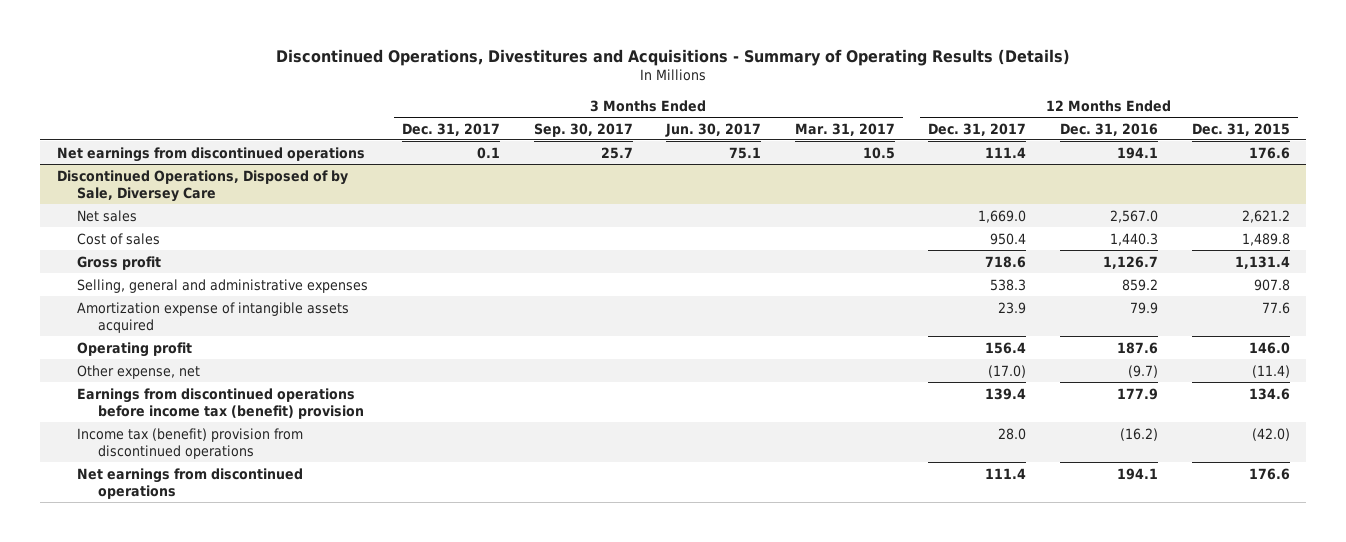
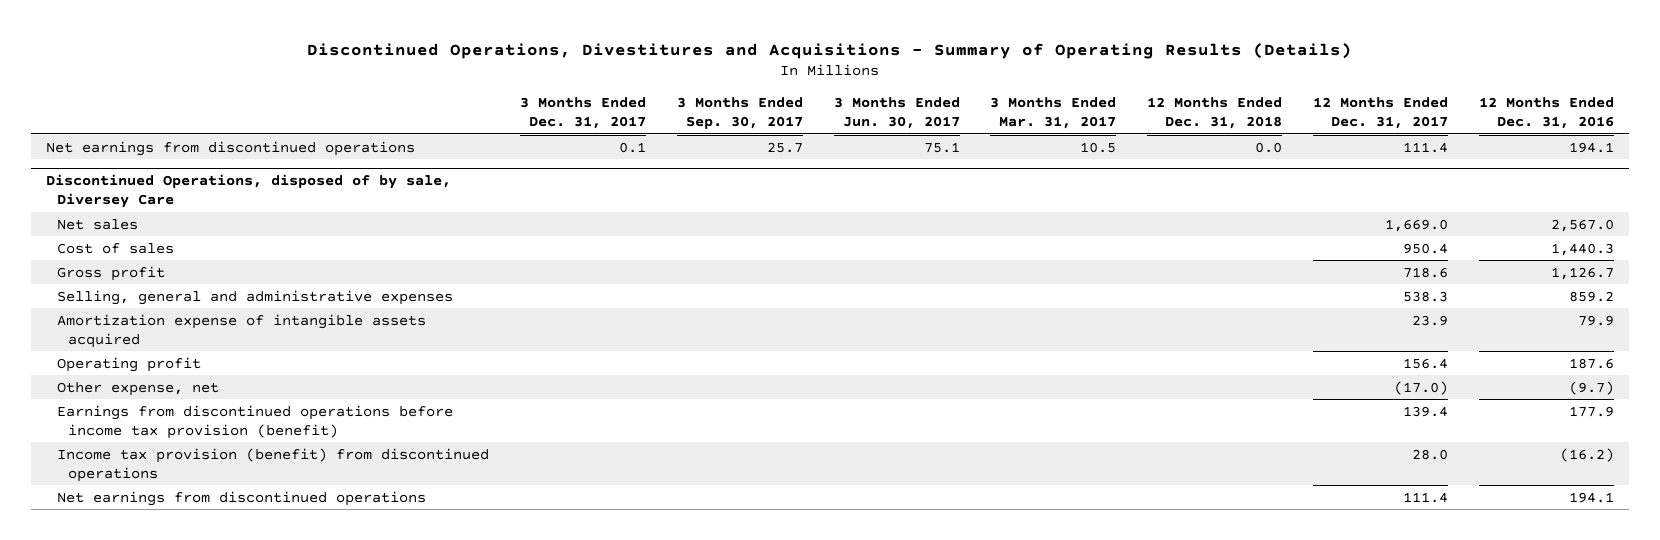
[1191,122,1290,136] Dec. 31, 2015 -> none
none -> [1147,97,1283,130] 12 Months Ended Dec. 31, 2018
[56,169,348,203] Discontinued Operations, Disposed of by Sale, Diversey Care -> [46,174,452,209] Discontinued Operations, disposed of by sale, Diversey Care
[77,387,364,420] Earnings from discontinued operations before income tax (benefit) provision -> [57,404,454,439] Earnings from discontinued operations before income tax provision (benefit)
[77,427,304,460] Income tax (benefit) provision from discontinued operations -> [57,447,490,482] Income tax provision (benefit) from discontinued operations

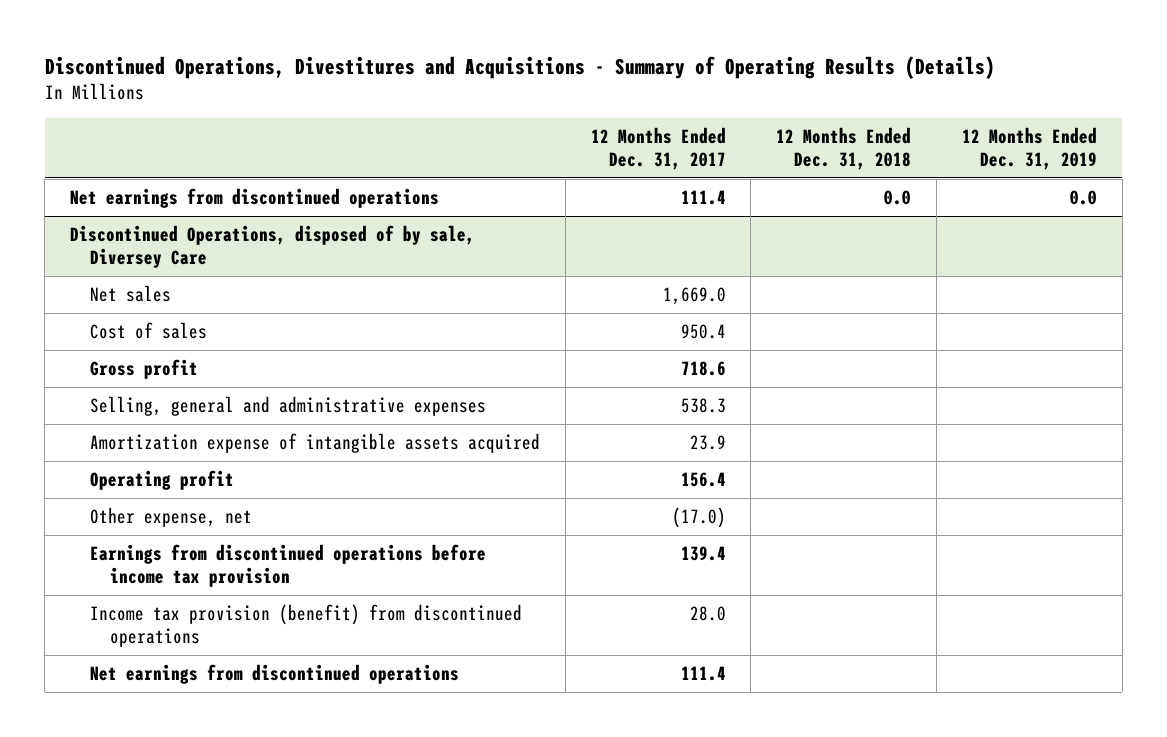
[520,97,647,130] 3 Months Ended Dec. 31, 2017 -> none
[676,97,803,130] 3 Months Ended Sep. 30, 2017 -> none
[833,97,960,130] 3 Months Ended Jun. 30, 2017 -> none
[990,97,1117,130] 3 Months Ended Mar. 31, 2017 -> none
[1478,97,1614,130] 12 Months Ended Dec. 31, 2016 -> none
none -> [962,127,1098,170] 12 Months Ended Dec. 31, 2019
[57,404,454,439] Earnings from discontinued operations before income tax provision (benefit) -> [89,544,486,587] Earnings from discontinued operations before income tax provision

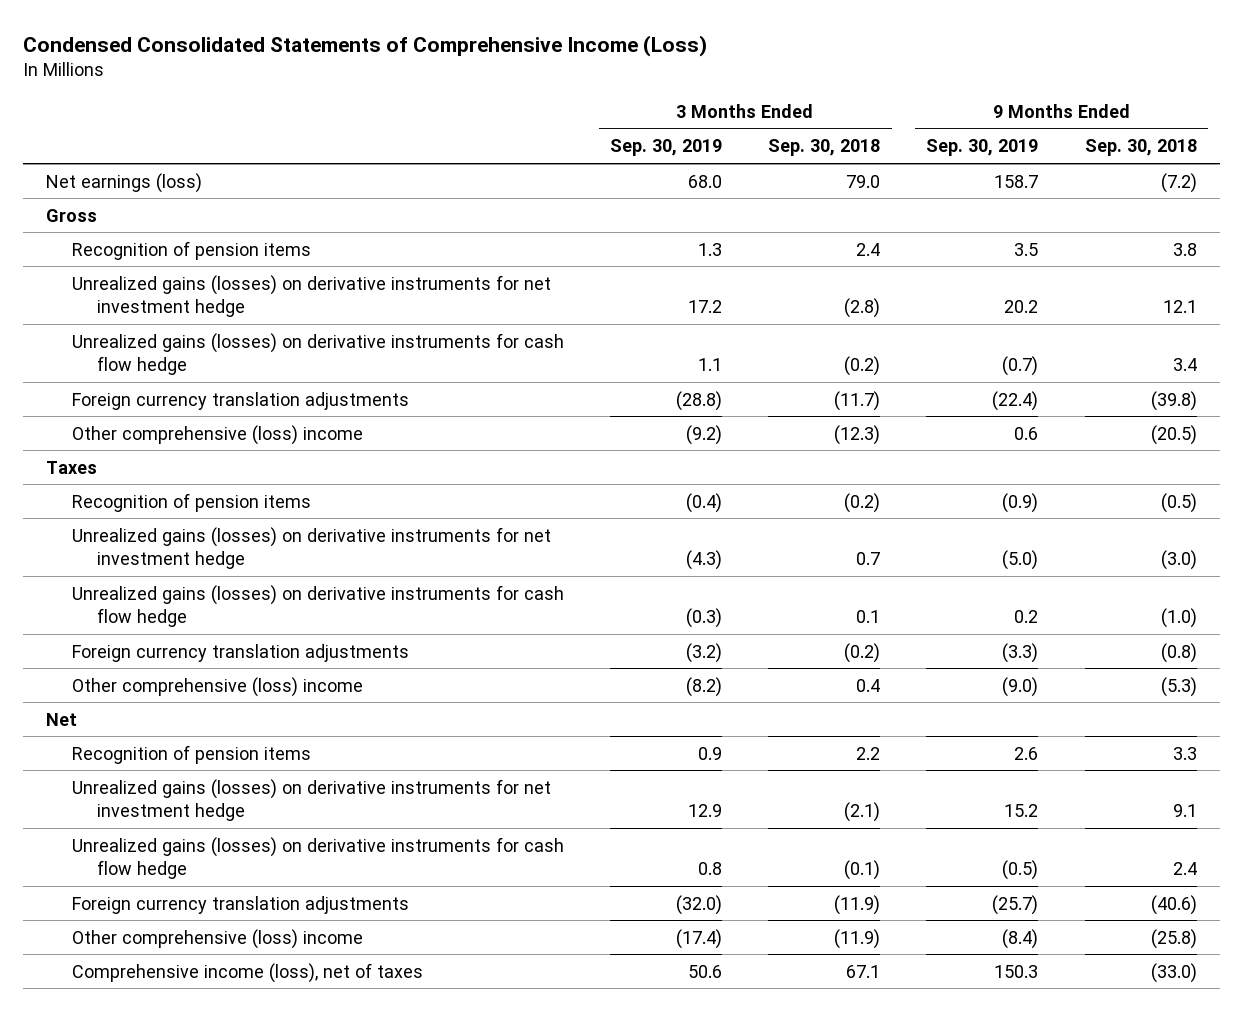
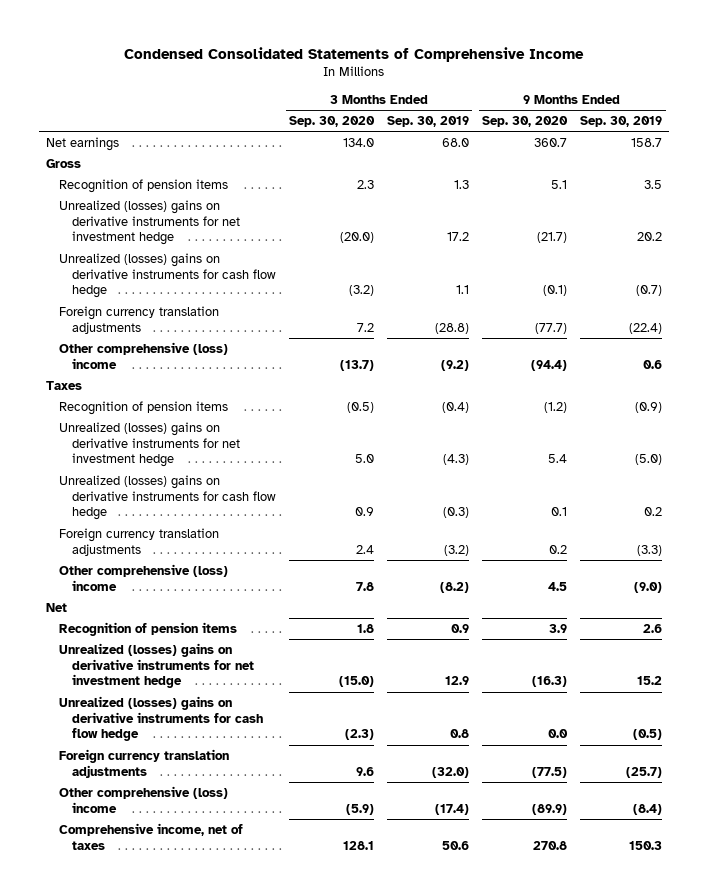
[23,34,708,57] Condensed Consolidated Statements of Comprehensive Income (Loss) -> [123,46,584,62] Condensed Consolidated Statements of Comprehensive Income
[768,139,881,157] Sep. 30, 2018 -> none
[1084,139,1197,157] Sep. 30, 2018 -> none
none -> [288,116,375,128] Sep. 30, 2020
none -> [482,116,569,128] Sep. 30, 2020
[46,172,203,193] Net earnings (loss) -> [45,136,119,151] Net earnings
[71,274,551,318] Unrealized gains (losses) on derivative instruments for net investment hedge -> [58,199,240,246] Unrealized (losses) gains on derivative instruments for net investment hedge
[71,332,564,376] Unrealized gains (losses) on derivative instruments for cash flow hedge -> [58,252,276,299] Unrealized (losses) gains on derivative instruments for cash flow hedge
[71,526,551,570] Unrealized gains (losses) on derivative instruments for net investment hedge -> [58,421,240,468] Unrealized (losses) gains on derivative instruments for net investment hedge
[71,584,564,628] Unrealized gains (losses) on derivative instruments for cash flow hedge -> [58,474,276,521] Unrealized (losses) gains on derivative instruments for cash flow hedge
[71,778,551,822] Unrealized gains (losses) on derivative instruments for net investment hedge -> [58,642,254,689] Unrealized (losses) gains on derivative instruments for net investment hedge
[71,836,564,880] Unrealized gains (losses) on derivative instruments for cash flow hedge -> [58,695,263,742] Unrealized (losses) gains on derivative instruments for cash flow hedge
[71,962,423,983] Comprehensive income (loss), net of taxes -> [58,822,243,850] Comprehensive income, net of taxes

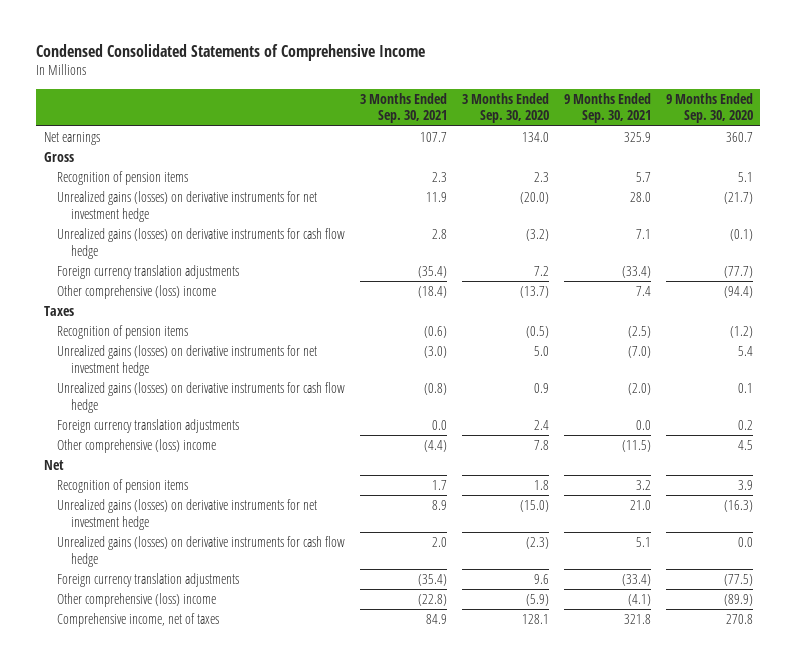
[387,116,470,128] Sep. 30, 2019 -> none
[580,116,663,128] Sep. 30, 2019 -> none
none -> [360,92,448,124] 3 Months Ended Sep. 30, 2021
none -> [563,92,651,124] 9 Months Ended Sep. 30, 2021
[58,199,240,246] Unrealized (losses) gains on derivative instruments for net investment hedge -> [57,191,318,222] Unrealized gains (losses) on derivative instruments for net investment hedge
[58,252,276,299] Unrealized (losses) gains on derivative instruments for cash flow hedge -> [57,228,346,259] Unrealized gains (losses) on derivative instruments for cash flow hedge
[58,421,240,468] Unrealized (losses) gains on derivative instruments for net investment hedge -> [57,345,318,376] Unrealized gains (losses) on derivative instruments for net investment hedge
[58,474,276,521] Unrealized (losses) gains on derivative instruments for cash flow hedge -> [57,382,346,413] Unrealized gains (losses) on derivative instruments for cash flow hedge
[58,642,254,689] Unrealized (losses) gains on derivative instruments for net investment hedge -> [57,499,318,530] Unrealized gains (losses) on derivative instruments for net investment hedge
[58,695,263,742] Unrealized (losses) gains on derivative instruments for cash flow hedge -> [57,536,346,567] Unrealized gains (losses) on derivative instruments for cash flow hedge

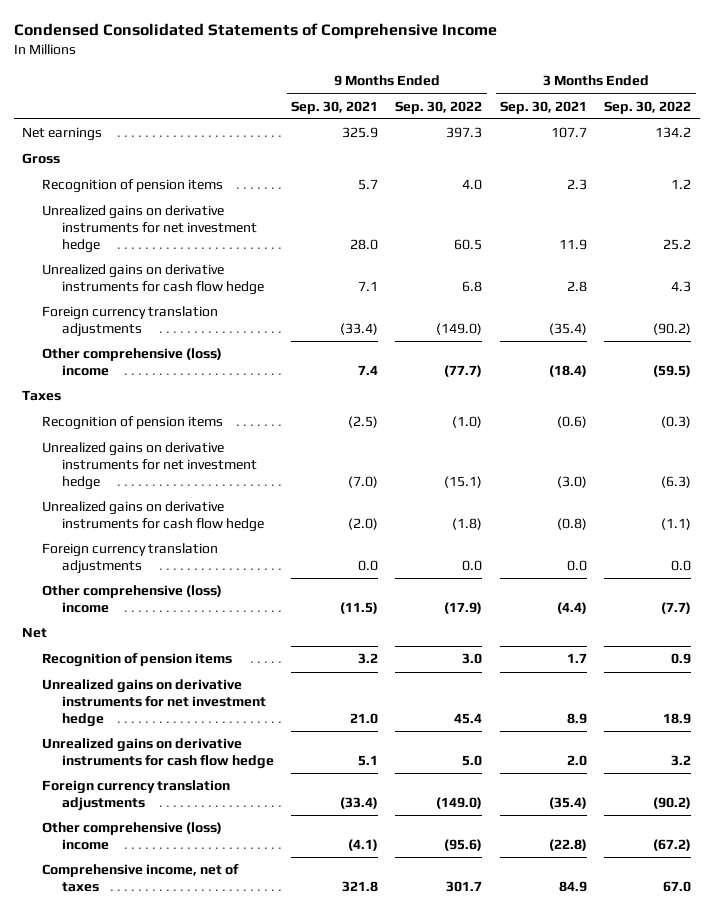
[461,92,549,124] 3 Months Ended Sep. 30, 2020 -> none
[665,92,753,124] 9 Months Ended Sep. 30, 2020 -> none
none -> [395,100,483,114] Sep. 30, 2022
none -> [604,100,692,114] Sep. 30, 2022
[57,191,318,222] Unrealized gains (losses) on derivative instruments for net investment hedge -> [42,205,257,253] Unrealized gains on derivative instruments for net investment hedge
[57,228,346,259] Unrealized gains (losses) on derivative instruments for cash flow hedge -> [42,264,264,295] Unrealized gains on derivative instruments for cash flow hedge
[57,345,318,376] Unrealized gains (losses) on derivative instruments for net investment hedge -> [42,442,257,490] Unrealized gains on derivative instruments for net investment hedge
[57,382,346,413] Unrealized gains (losses) on derivative instruments for cash flow hedge -> [42,501,264,532] Unrealized gains on derivative instruments for cash flow hedge
[57,499,318,530] Unrealized gains (losses) on derivative instruments for net investment hedge -> [42,679,266,727] Unrealized gains on derivative instruments for net investment hedge
[57,536,346,567] Unrealized gains (losses) on derivative instruments for cash flow hedge -> [42,738,274,769] Unrealized gains on derivative instruments for cash flow hedge

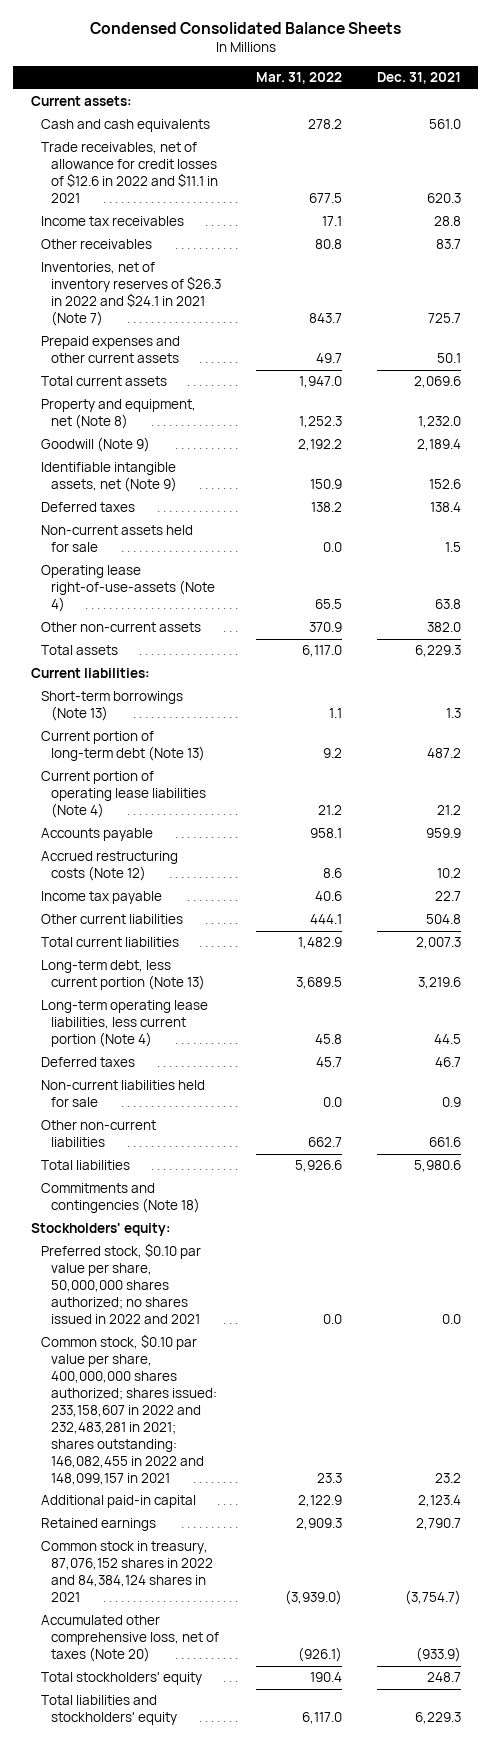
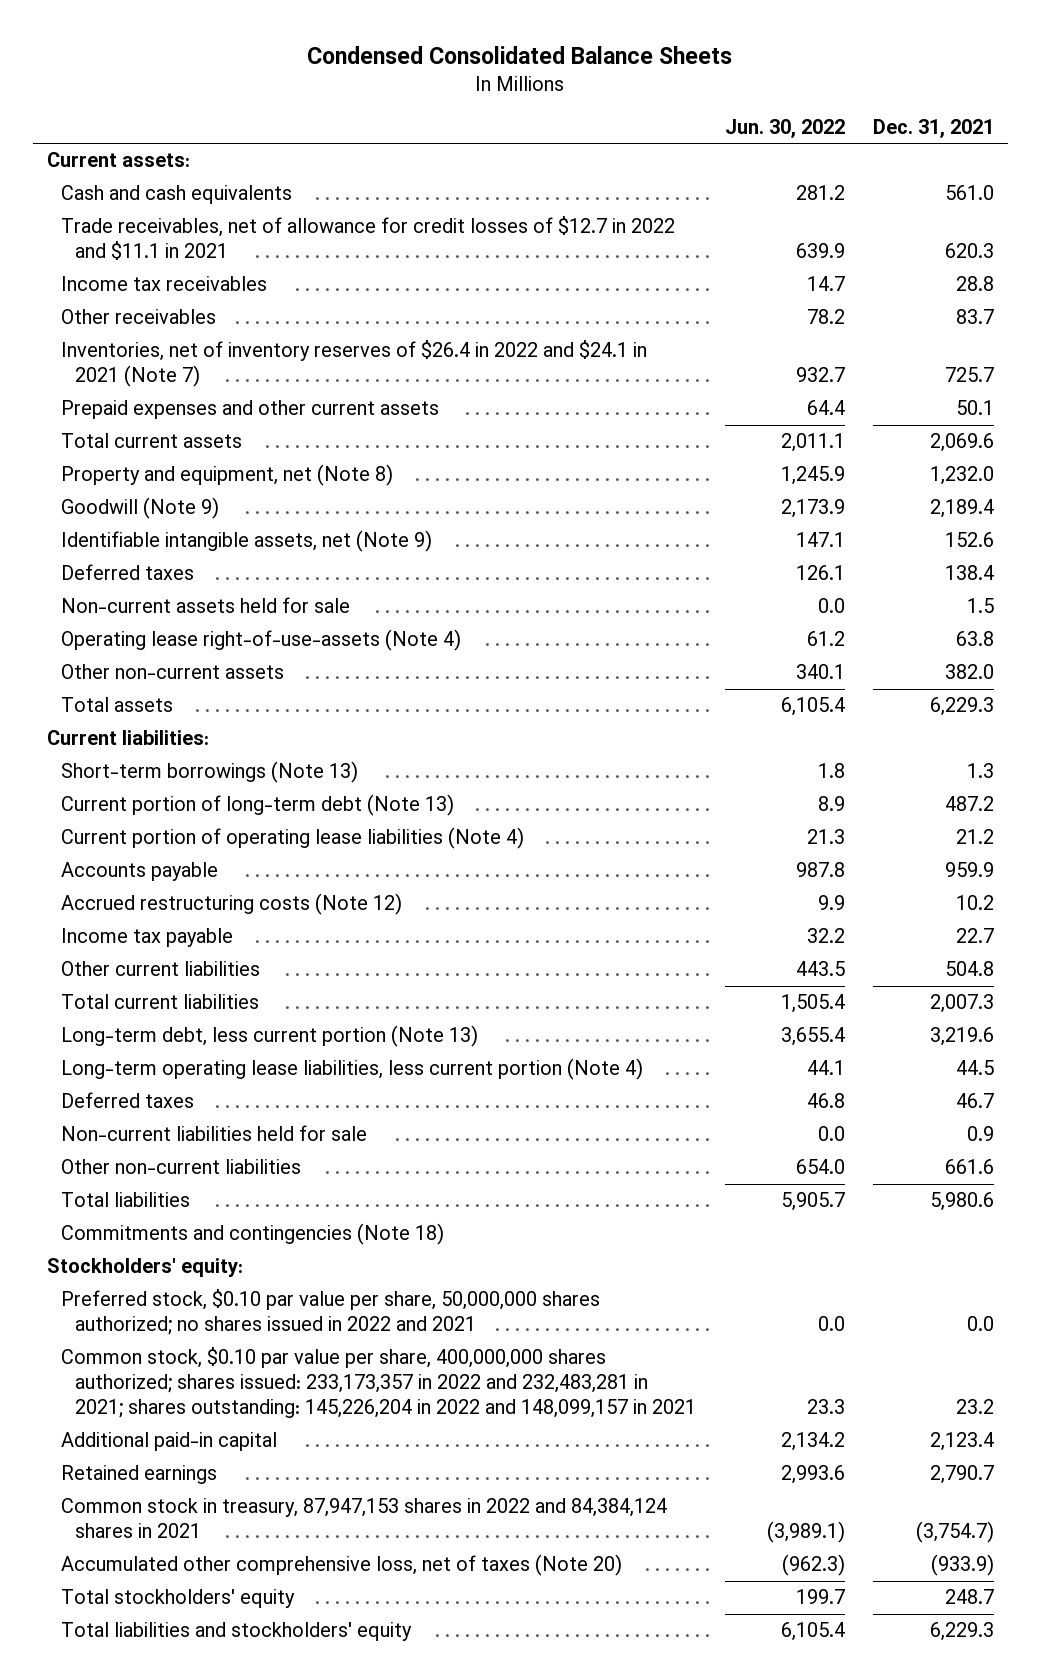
[255,72,342,85] Mar. 31, 2022 -> none
none -> [724,118,845,138] Jun. 30, 2022
[40,142,218,204] Trade receivables, net of allowance for credit losses of $12.6 in 2022 and $11.1 in 2021 -> [61,216,676,261] Trade receivables, net of allowance for credit losses of $12.7 in 2022 and $11.1 in 2021
[40,262,221,327] Inventories, net of inventory reserves of $26.3 in 2022 and $24.1 in 2021 (Note 7) -> [61,340,648,388] Inventories, net of inventory reserves of $26.4 in 2022 and $24.1 in 2021 (Note 7)
[40,1334,217,1485] Common stock, $0.10 par value per share, 400,000,000 shares authorized; shares issued: 233,158,607 in 2022 and 232,483,281 in 2021; shares outstanding: 146,082,455 in 2022 and 148,099,157 in 2021 -> [61,1347,697,1419] Common stock, $0.10 par value per share, 400,000,000 shares authorized; shares issued: 233,173,357 in 2022 and 232,483,281 in 2021; shares outstanding: 145,226,204 in 2022 and 148,099,157 in 2021
[40,1541,213,1603] Common stock in treasury, 87,076,152 shares in 2022 and 84,384,124 shares in 2021 -> [61,1498,668,1539] Common stock in treasury, 87,947,153 shares in 2022 and 84,384,124 shares in 2021

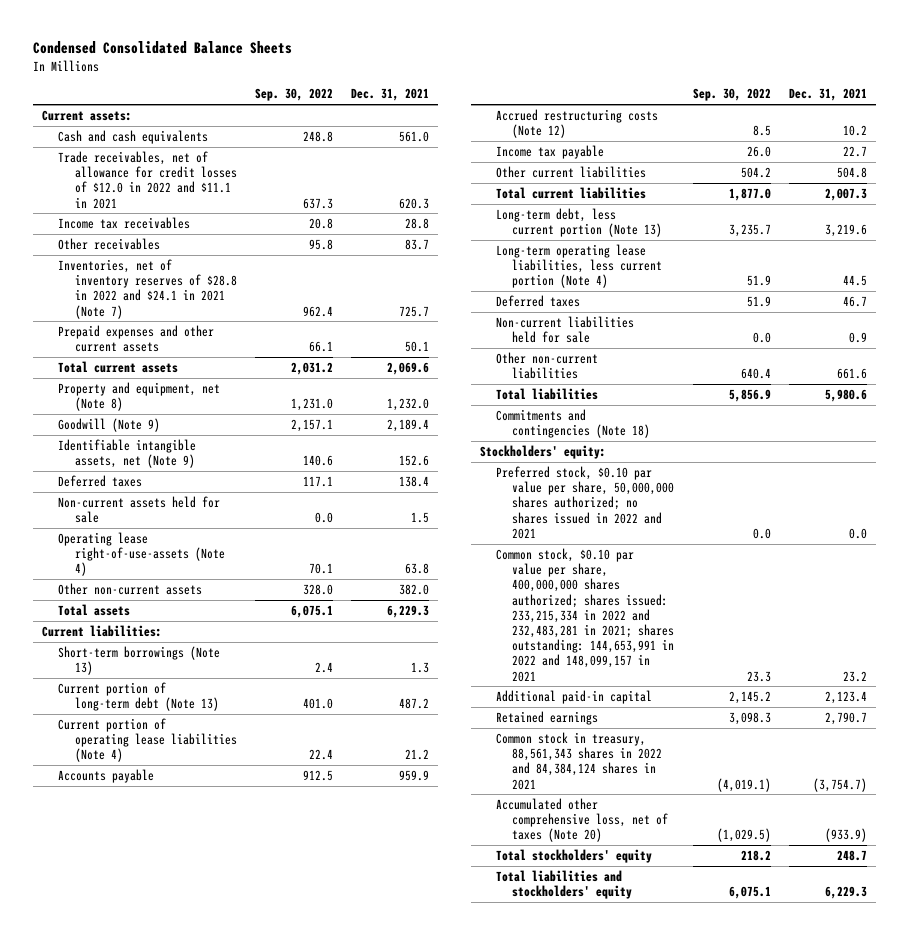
[724,118,845,138] Jun. 30, 2022 -> none
none -> [254,88,333,102] Sep. 30, 2022
[61,216,676,261] Trade receivables, net of allowance for credit losses of $12.7 in 2022 and $11.1 in 2021 -> [58,150,237,209] Trade receivables, net of allowance for credit losses of $12.0 in 2022 and $11.1 in 2021
[61,340,648,388] Inventories, net of inventory reserves of $26.4 in 2022 and $24.1 in 2021 (Note 7) -> [58,258,237,319] Inventories, net of inventory reserves of $28.8 in 2022 and $24.1 in 2021 (Note 7)
[61,1347,697,1419] Common stock, $0.10 par value per share, 400,000,000 shares authorized; shares issued: 233,173,357 in 2022 and 232,483,281 in 2021; shares outstanding: 145,226,204 in 2022 and 148,099,157 in 2021 -> [496,547,675,682] Common stock, $0.10 par value per share, 400,000,000 shares authorized; shares issued: 233,215,334 in 2022 and 232,483,281 in 2021; shares outstanding: 144,653,991 in 2022 and 148,099,157 in 2021
[61,1498,668,1539] Common stock in treasury, 87,947,153 shares in 2022 and 84,384,124 shares in 2021 -> [496,731,663,790] Common stock in treasury, 88,561,343 shares in 2022 and 84,384,124 shares in 2021

